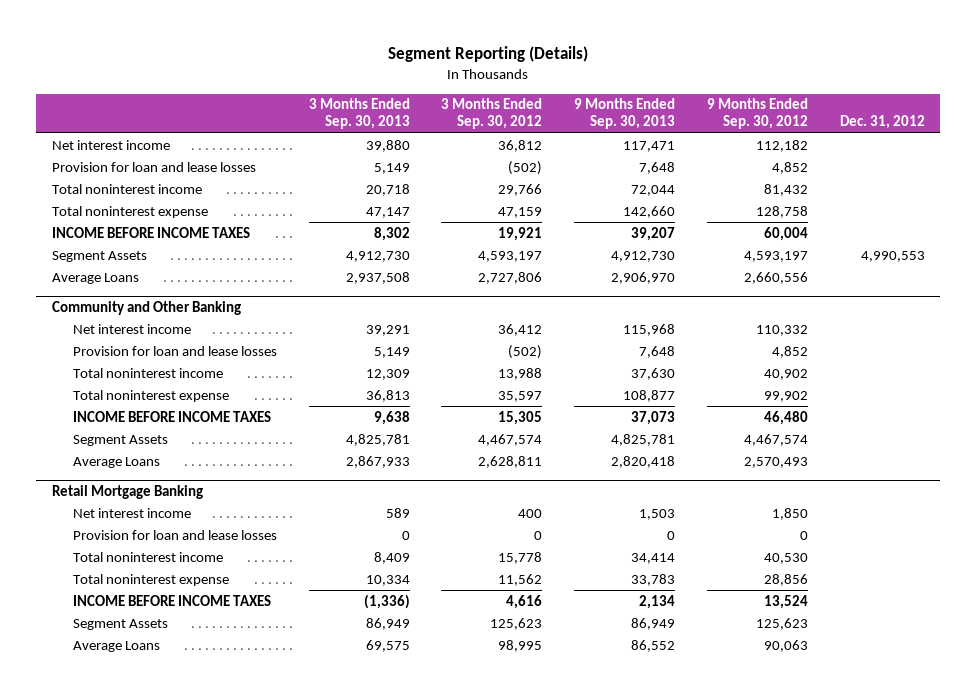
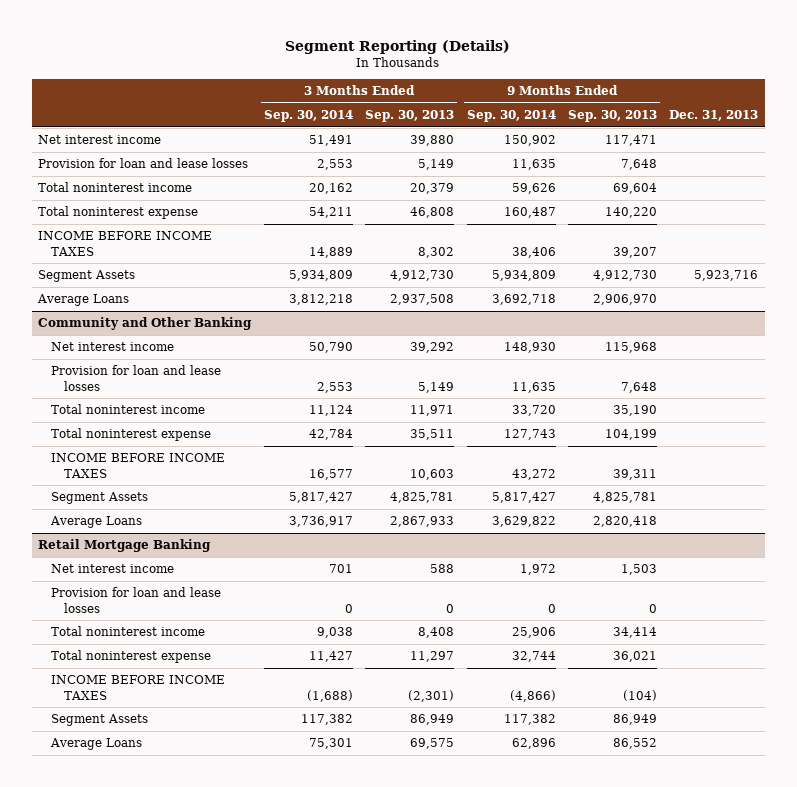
[441,98,543,130] 3 Months Ended Sep. 30, 2012 -> none
[706,98,808,130] 9 Months Ended Sep. 30, 2012 -> none
[839,115,925,130] Dec. 31, 2012 -> none
none -> [263,110,353,123] Sep. 30, 2014
none -> [466,110,556,123] Sep. 30, 2014
none -> [669,110,759,122] Dec. 31, 2013
[365,183,410,196] 20,718 -> [410,183,455,195] 20,379
[631,184,676,196] 72,044 -> [613,183,658,195] 69,604
[365,206,410,218] 47,147 -> [410,207,455,219] 46,808
[623,205,676,218] 142,660 -> [605,207,658,219] 140,220
[365,324,410,336] 39,291 -> [410,342,455,354] 39,292
[365,368,410,380] 12,309 -> [410,405,455,417] 11,971
[631,367,676,380] 37,630 -> [613,405,658,417] 35,190
[365,389,410,402] 36,813 -> [410,429,455,441] 35,511
[623,389,676,402] 108,877 -> [605,429,658,441] 104,199
[373,410,410,425] 9,638 -> [410,468,455,480] 10,603
[631,410,676,425] 37,073 -> [613,468,658,480] 39,311
[385,507,410,518] 589 -> [430,564,455,574] 588
[373,551,410,564] 8,409 -> [418,627,455,639] 8,408
[365,574,410,586] 10,334 -> [410,651,455,663] 11,297
[631,573,676,586] 33,783 -> [613,651,658,663] 36,021
[363,593,410,609] (1,336) -> [408,689,455,702] (2,301)
[639,594,676,609] 2,134 -> [623,689,658,701] (104)

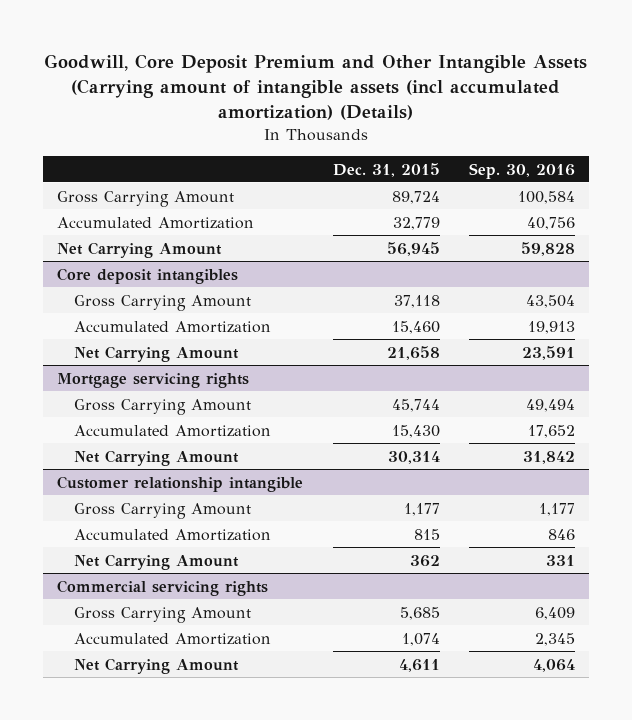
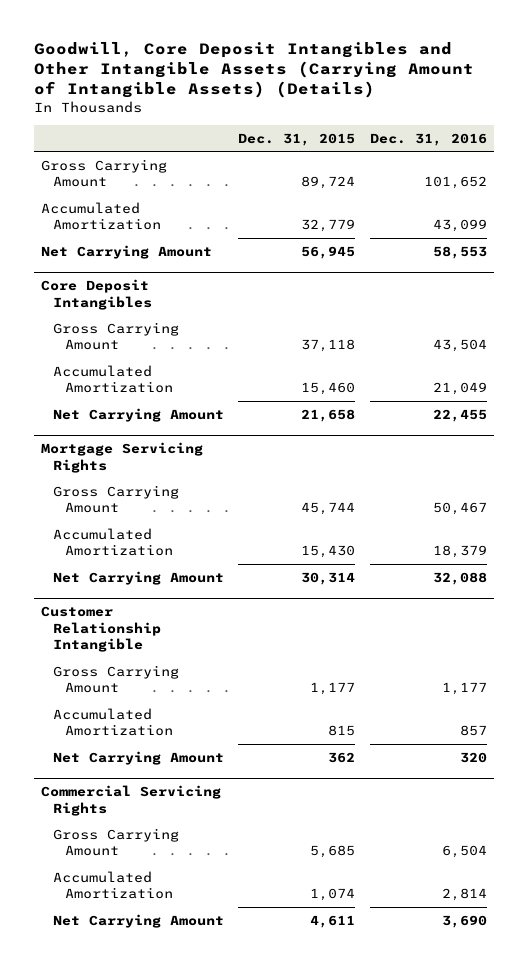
[44,53,588,121] Goodwill, Core Deposit Premium and Other Intangible Assets (Carrying amount of intangible assets (incl accumulated amortization) (Details) -> [33,41,474,99] Goodwill, Core Deposit Intangibles and Other Intangible Assets (Carrying Amount of Intangible Assets) (Details)
[468,162,575,179] Sep. 30, 2016 -> none
none -> [369,132,487,146] Dec. 31, 2016
[57,267,239,284] Core deposit intangibles -> [40,278,152,310] Core Deposit Intangibles
[57,372,250,388] Mortgage servicing rights -> [40,441,203,473] Mortgage Servicing Rights
[57,475,304,492] Customer relationship intangible -> [40,605,161,653] Customer Relationship Intangible
[57,579,269,596] Commercial servicing rights -> [40,784,221,816] Commercial Servicing Rights

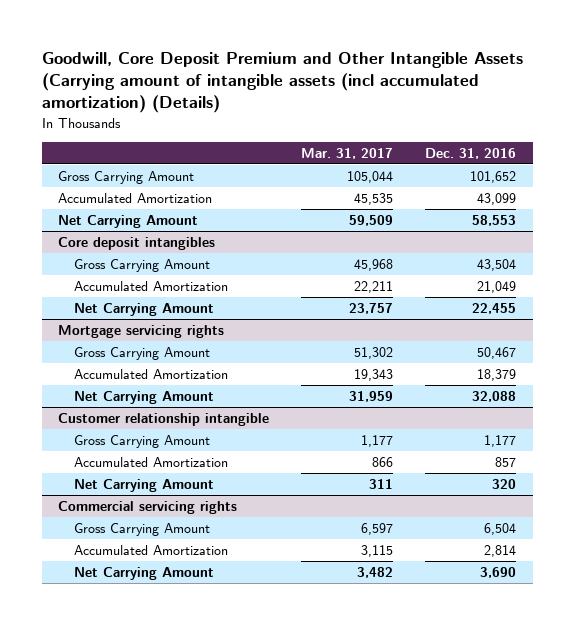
[33,41,474,99] Goodwill, Core Deposit Intangibles and Other Intangible Assets (Carrying Amount of Intangible Assets) (Details) -> [42,52,524,114] Goodwill, Core Deposit Premium and Other Intangible Assets (Carrying amount of intangible assets (incl accumulated amortization) (Details)
[238,132,356,146] Dec. 31, 2015 -> none
none -> [301,147,394,159] Mar. 31, 2017
[40,278,152,310] Core Deposit Intangibles -> [58,237,216,251] Core deposit intangibles
[40,441,203,473] Mortgage Servicing Rights -> [58,325,225,339] Mortgage servicing rights
[40,605,161,653] Customer Relationship Intangible -> [58,413,270,427] Customer relationship intangible
[40,784,221,816] Commercial Servicing Rights -> [58,501,238,515] Commercial servicing rights

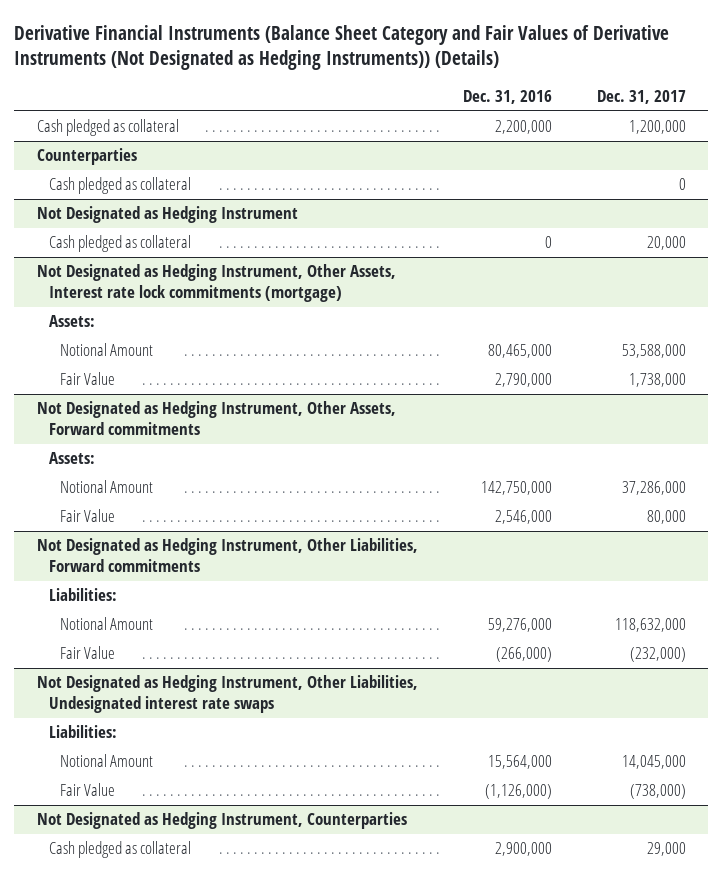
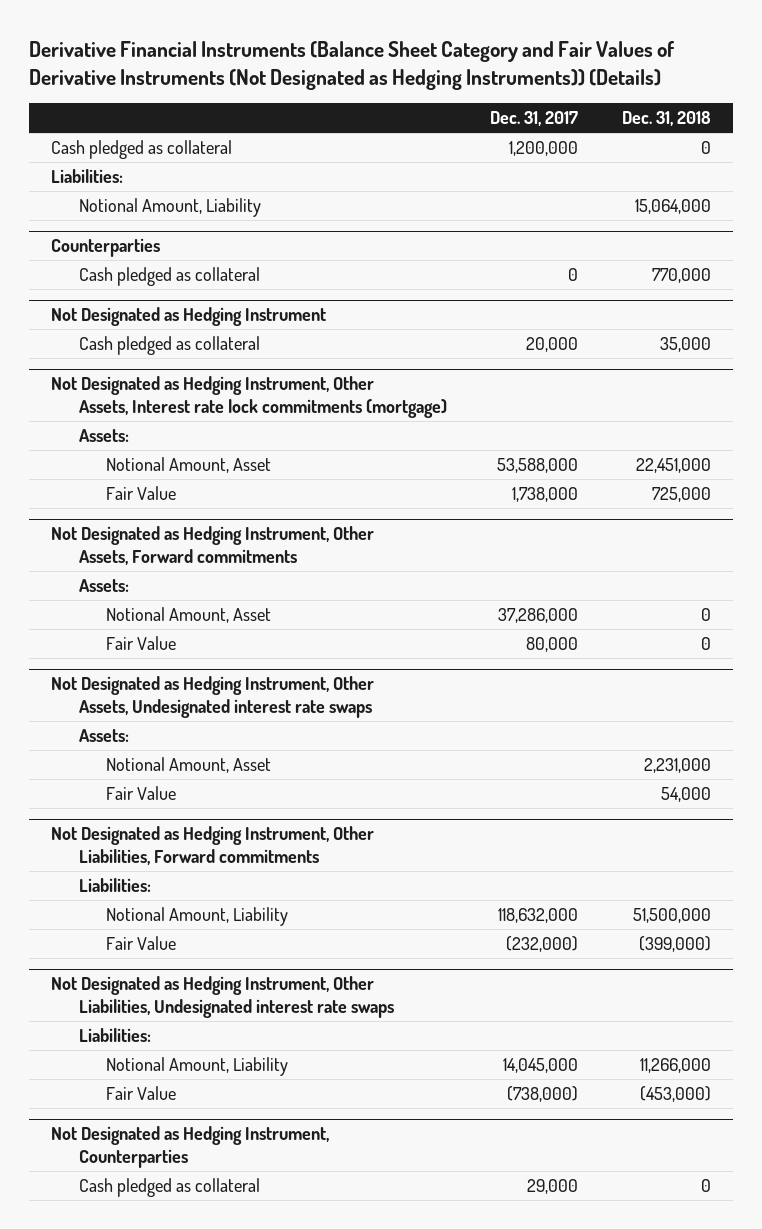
[462,90,552,105] Dec. 31, 2016 -> none
none -> [622,111,712,127] Dec. 31, 2018
none -> [51,169,124,184] Liabilities:
none -> [78,198,261,218] Notional Amount, Liability
[60,343,154,357] Notional Amount -> [106,457,272,474] Notional Amount, Asset
[60,480,154,494] Notional Amount -> [106,607,272,624] Notional Amount, Asset
none -> [51,676,375,718] Not Designated as Hedging Instrument, Other Assets, Undesignated interest rate swaps
none -> [78,729,129,743] Assets:
none -> [106,757,272,774] Notional Amount, Asset
none -> [106,786,177,801] Fair Value
[60,617,154,631] Notional Amount -> [106,907,289,927] Notional Amount, Liability
[60,754,154,768] Notional Amount -> [106,1057,289,1077] Notional Amount, Liability

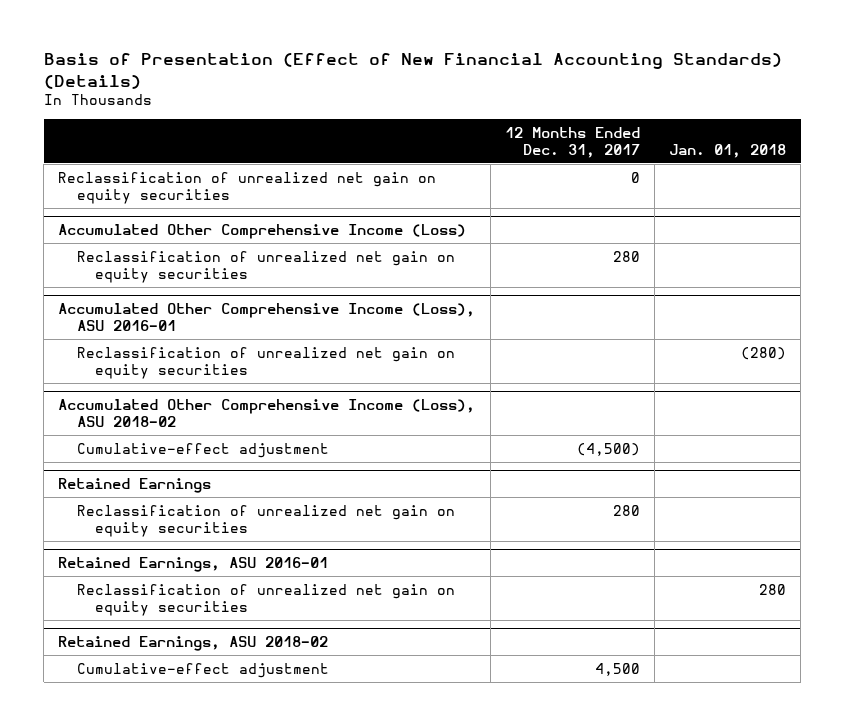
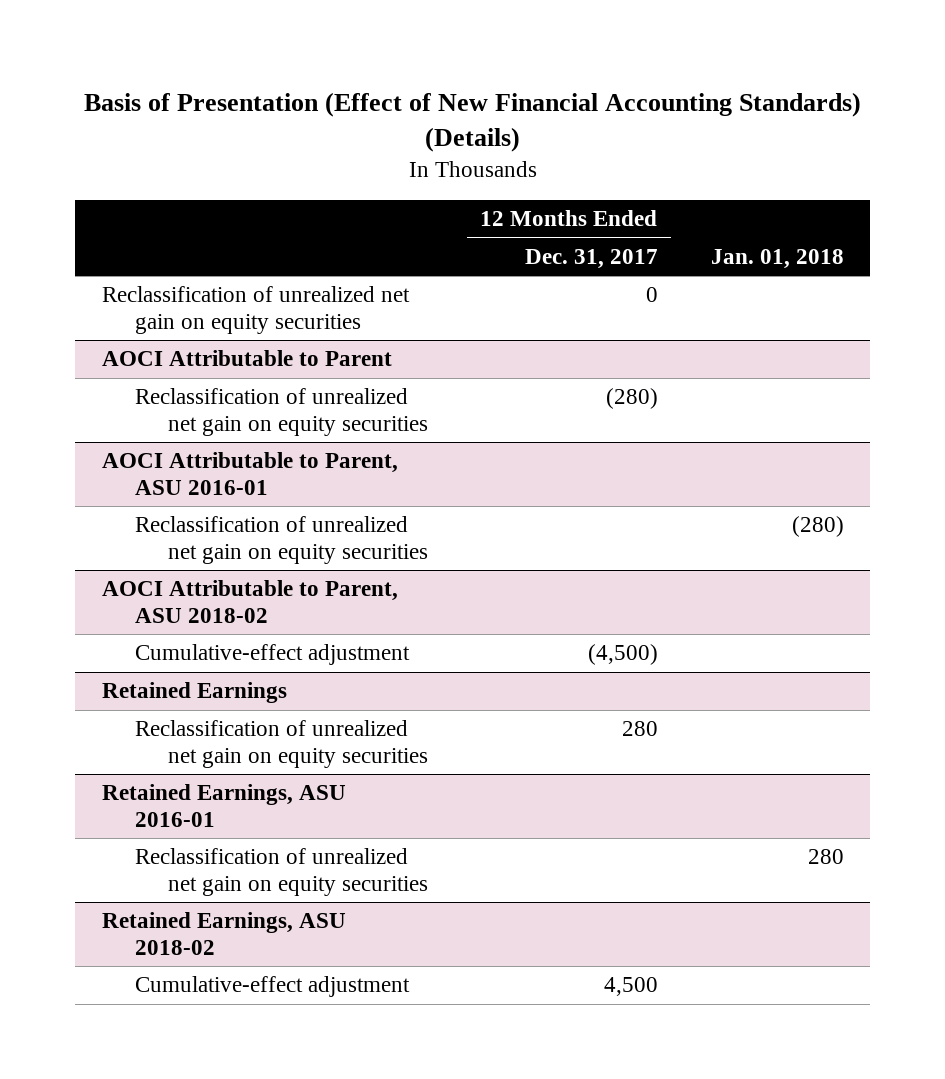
[58,303,476,332] Accumulated Other Comprehensive Income (Loss), ASU 2016-01 -> none
[58,224,467,240] Accumulated Other Comprehensive Income (Loss) -> [101,350,392,367] AOCI Attributable to Parent
[612,250,640,262] 280 -> [605,388,658,410] (280)
none -> [101,452,398,495] AOCI Attributable to Parent, ASU 2016-01
[58,399,476,428] Accumulated Other Comprehensive Income (Loss), ASU 2018-02 -> none
none -> [101,580,398,623] AOCI Attributable to Parent, ASU 2018-02

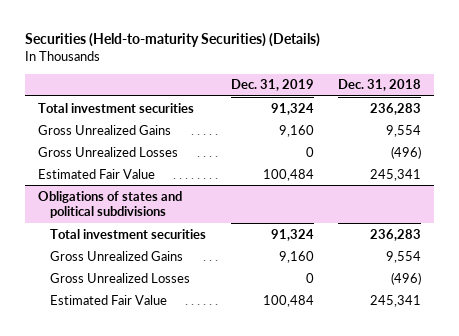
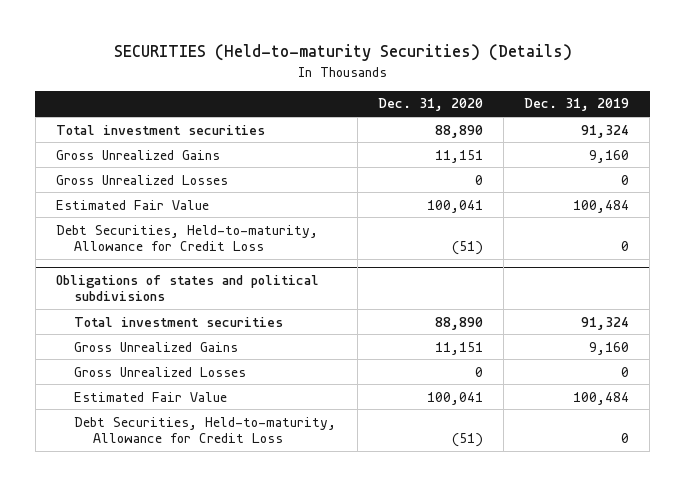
[25,33,321,48] Securities (Held-to-maturity Securities) (Details) -> [113,44,572,62] SECURITIES (Held-to-maturity Securities) (Details)
[338,79,422,92] Dec. 31, 2018 -> none
none -> [377,98,483,112] Dec. 31, 2020
none -> [56,224,319,251] Debt Securities, Held-to-maturity, Allowance for Credit Loss
none -> [74,416,337,443] Debt Securities, Held-to-maturity, Allowance for Credit Loss

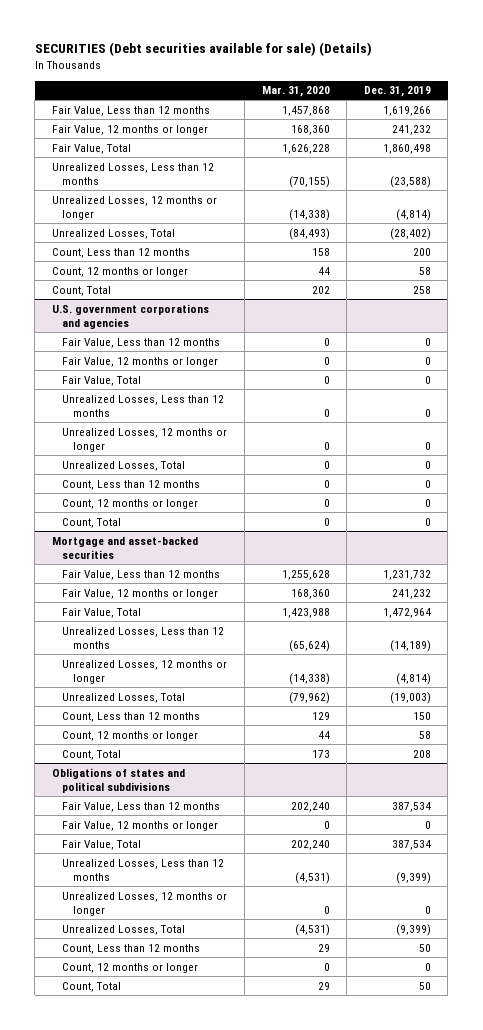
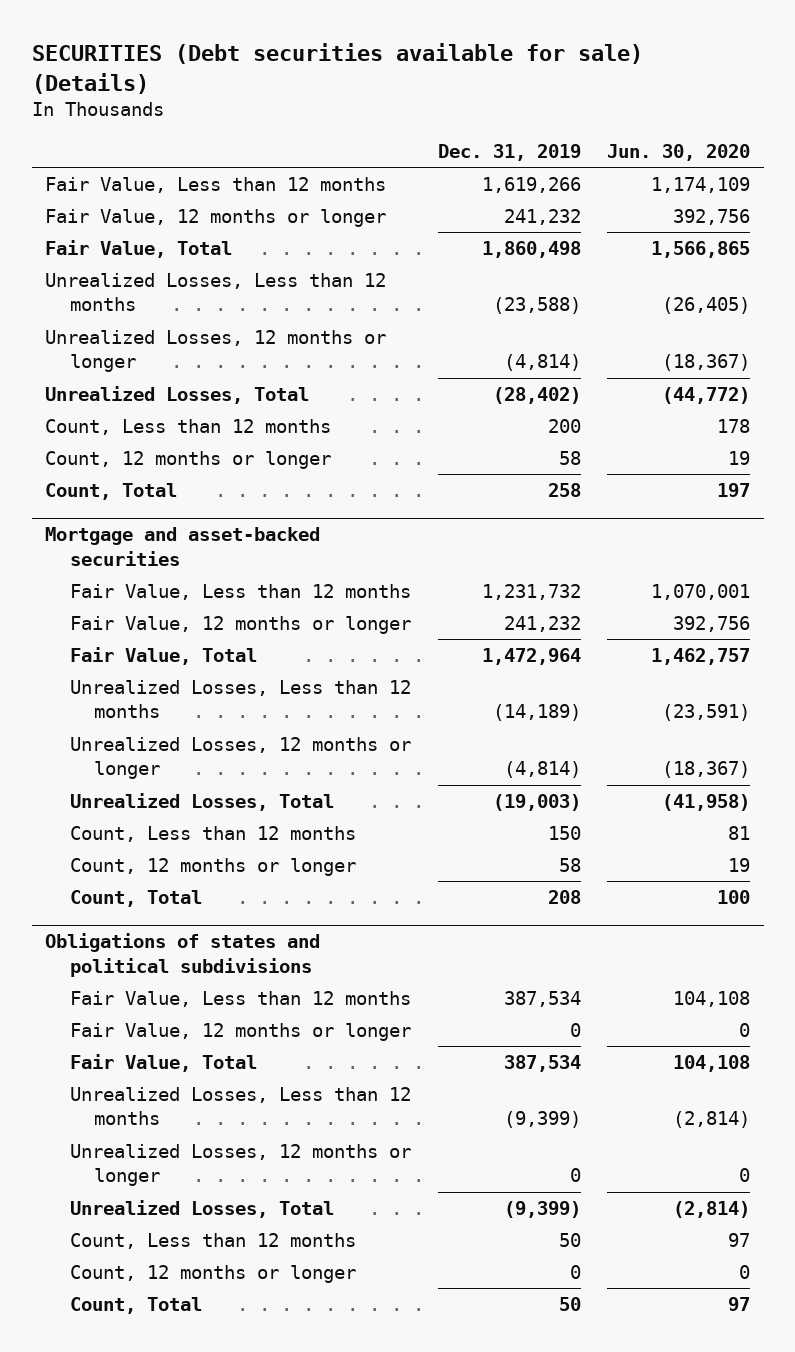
[261,86,330,98] Mar. 31, 2020 -> none
none -> [607,144,751,162] Jun. 30, 2020
[51,303,209,329] U.S. government corporations and agencies -> none
[62,337,221,348] Fair Value, Less than 12 months -> none
[62,356,219,367] Fair Value, 12 months or longer -> none
[62,375,142,386] Fair Value, Total -> none
[62,394,225,417] Unrealized Losses, Less than 12 months -> none
[62,427,228,452] Unrealized Losses, 12 months or longer -> none
[62,460,186,471] Unrealized Losses, Total -> none
[62,479,201,490] Count, Less than 12 months -> none
[62,498,199,509] Count, 12 months or longer -> none
[62,517,122,528] Count, Total -> none

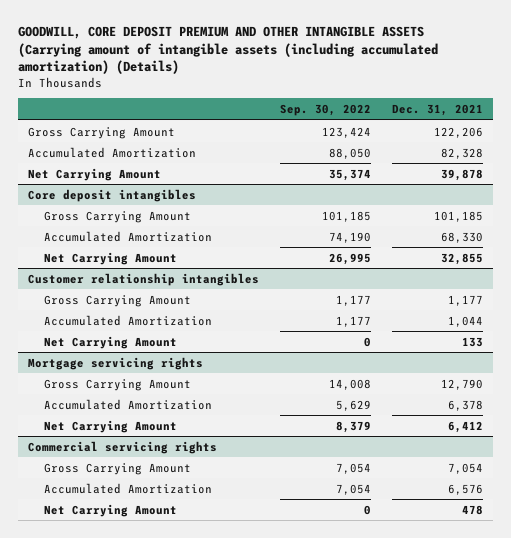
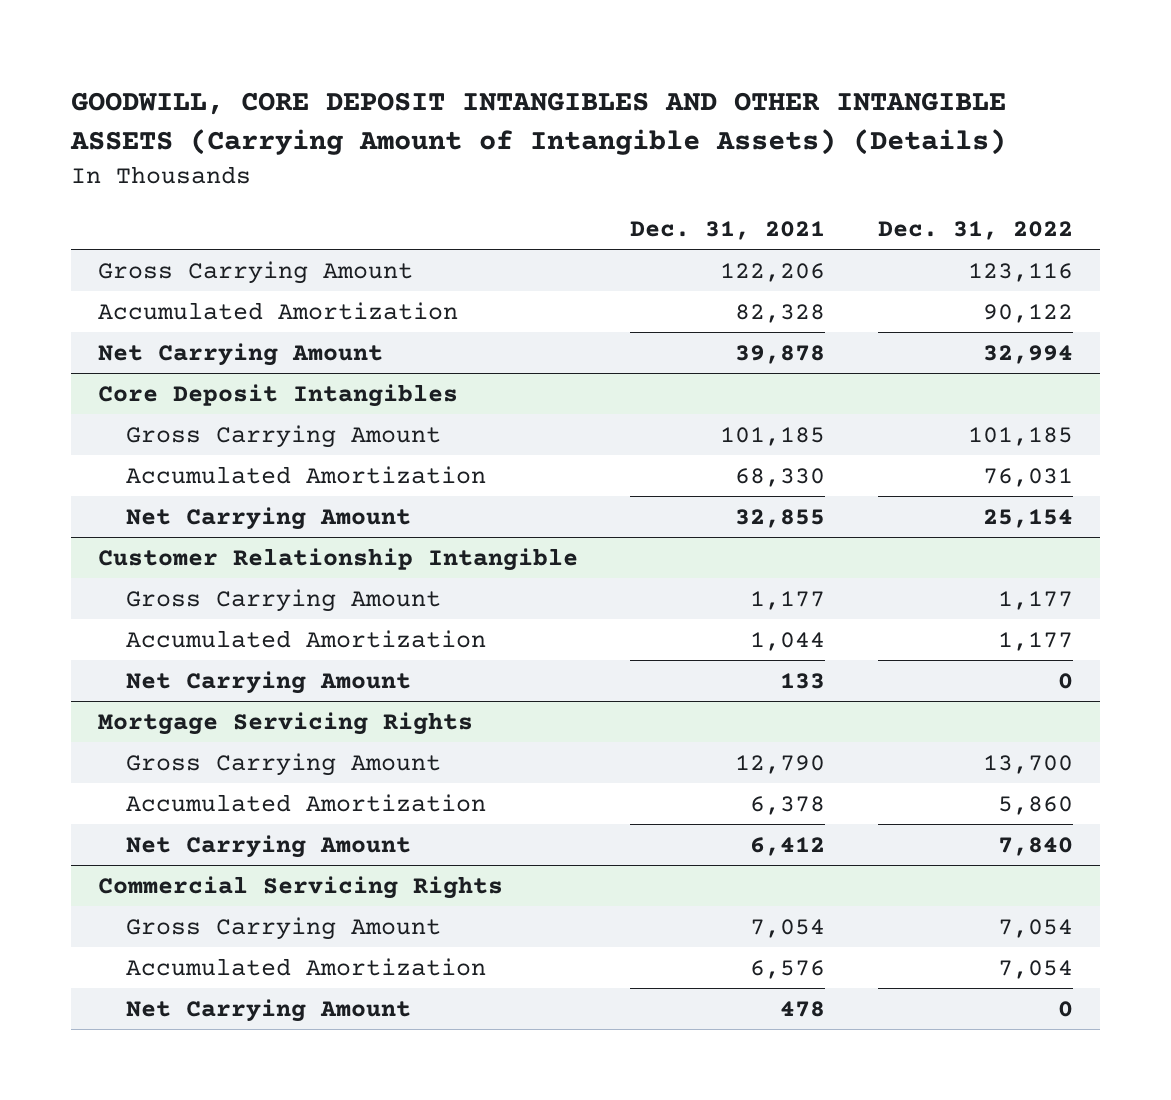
[17,25,438,75] GOODWILL, CORE DEPOSIT PREMIUM AND OTHER INTANGIBLE ASSETS (Carrying amount of intangible assets (including accumulated amortization) (Details) -> [70,92,1007,156] GOODWILL, CORE DEPOSIT INTANGIBLES AND OTHER INTANGIBLE ASSETS (Carrying Amount of Intangible Assets) (Details)
[279,104,371,117] Sep. 30, 2022 -> none
none -> [878,221,1074,241] Dec. 31, 2022
[28,188,197,202] Core deposit intangibles -> [97,383,458,407] Core Deposit Intangibles
[28,272,260,286] Customer relationship intangibles -> [97,547,578,571] Customer Relationship Intangible
[28,356,204,370] Mortgage servicing rights -> [97,711,473,735] Mortgage Servicing Rights
[28,440,218,454] Commercial servicing rights -> [97,875,503,899] Commercial Servicing Rights

